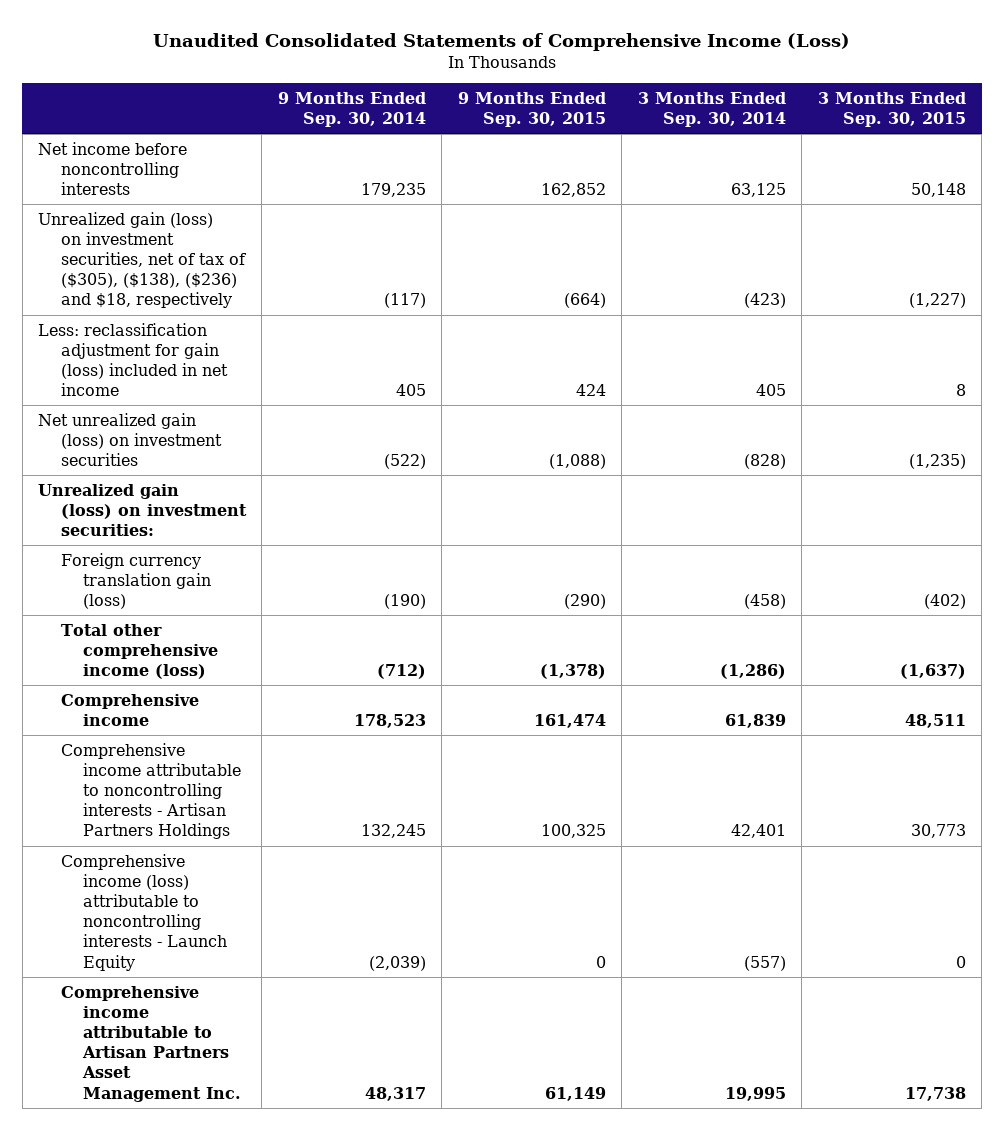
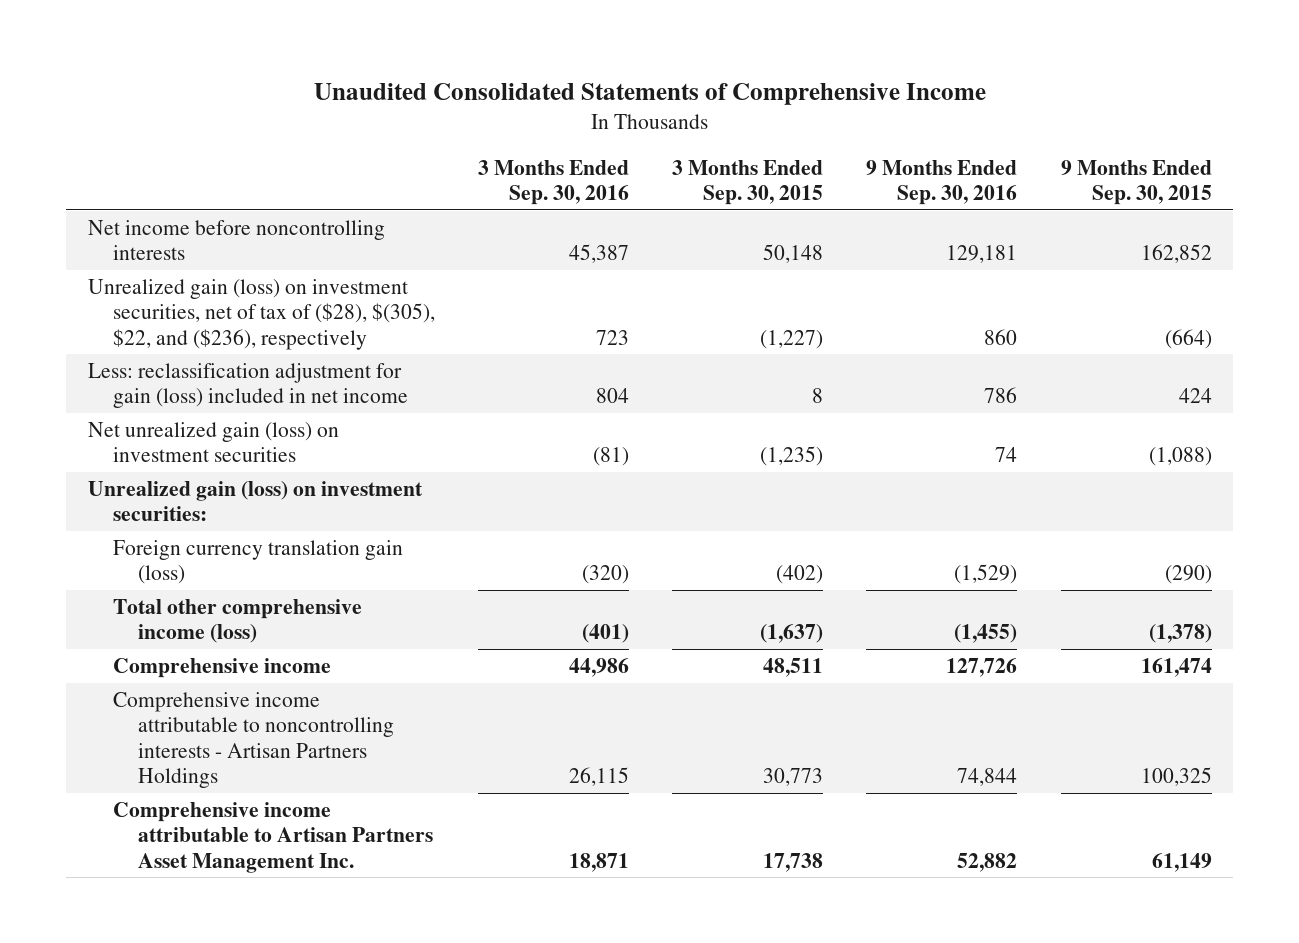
[153,32,851,51] Unaudited Consolidated Statements of Comprehensive Income (Loss) -> [313,82,986,105] Unaudited Consolidated Statements of Comprehensive Income
[277,91,426,128] 9 Months Ended Sep. 30, 2014 -> none
[637,91,786,128] 3 Months Ended Sep. 30, 2014 -> none
none -> [478,159,630,206] 3 Months Ended Sep. 30, 2016
none -> [866,159,1018,206] 9 Months Ended Sep. 30, 2016
[38,211,246,309] Unrealized gain (loss) on investment securities, net of tax of ($305), ($138), ($236) and $18, respectively -> [87,278,435,350] Unrealized gain (loss) on investment securities, net of tax of ($28), $(305), $22, and ($236), respectively
[60,853,227,971] Comprehensive income (loss) attributable to noncontrolling interests - Launch Equity -> none

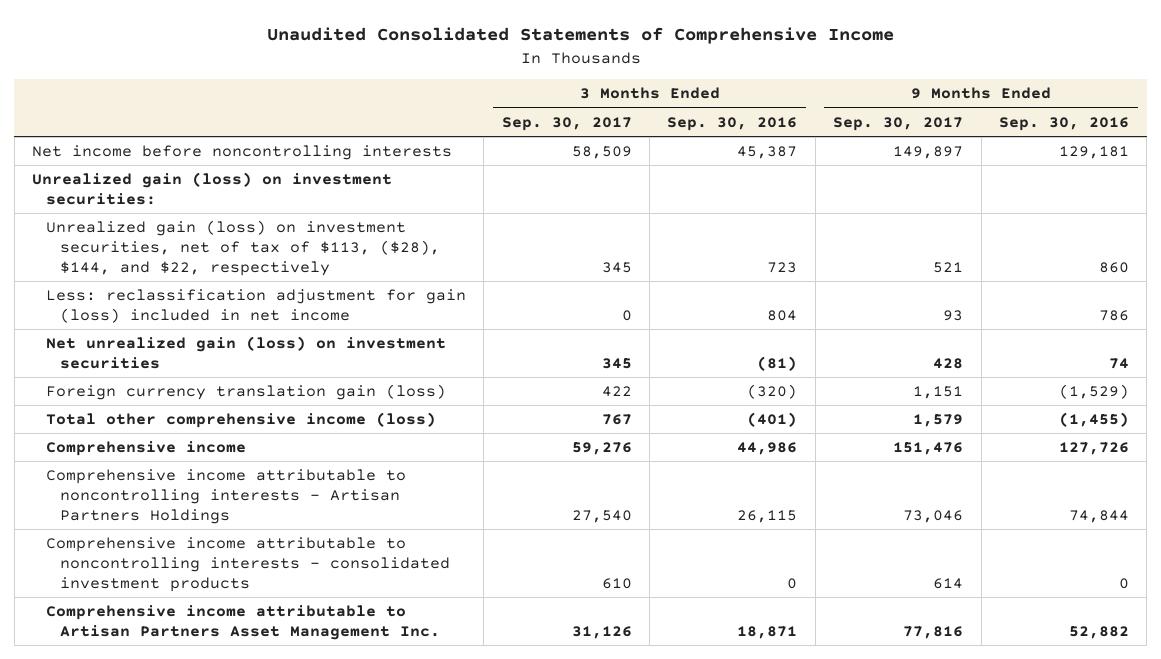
[672,159,824,206] 3 Months Ended Sep. 30, 2015 -> none
[1060,159,1212,206] 9 Months Ended Sep. 30, 2015 -> none
none -> [501,116,632,131] Sep. 30, 2017
none -> [833,116,964,131] Sep. 30, 2017
[87,480,423,522] Unrealized gain (loss) on investment securities: -> [32,172,393,206] Unrealized gain (loss) on investment securities:
[87,278,435,350] Unrealized gain (loss) on investment securities, net of tax of ($28), $(305), $22, and ($236), respectively -> [46,220,440,277] Unrealized gain (loss) on investment securities, net of tax of $113, ($28), $144, and $22, respectively
none -> [46,537,450,593] Comprehensive income attributable to noncontrolling interests - consolidated investment products

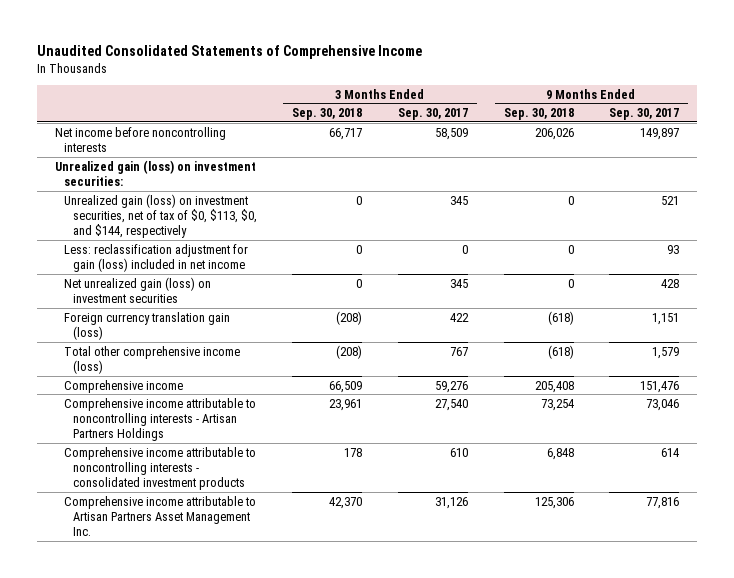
[667,116,798,131] Sep. 30, 2016 -> none
[998,116,1129,131] Sep. 30, 2016 -> none
none -> [292,108,363,121] Sep. 30, 2018
none -> [503,108,574,121] Sep. 30, 2018
[46,220,440,277] Unrealized gain (loss) on investment securities, net of tax of $113, ($28), $144, and $22, respectively -> [63,193,257,239] Unrealized gain (loss) on investment securities, net of tax of $0, $113, $0, and $144, respectively

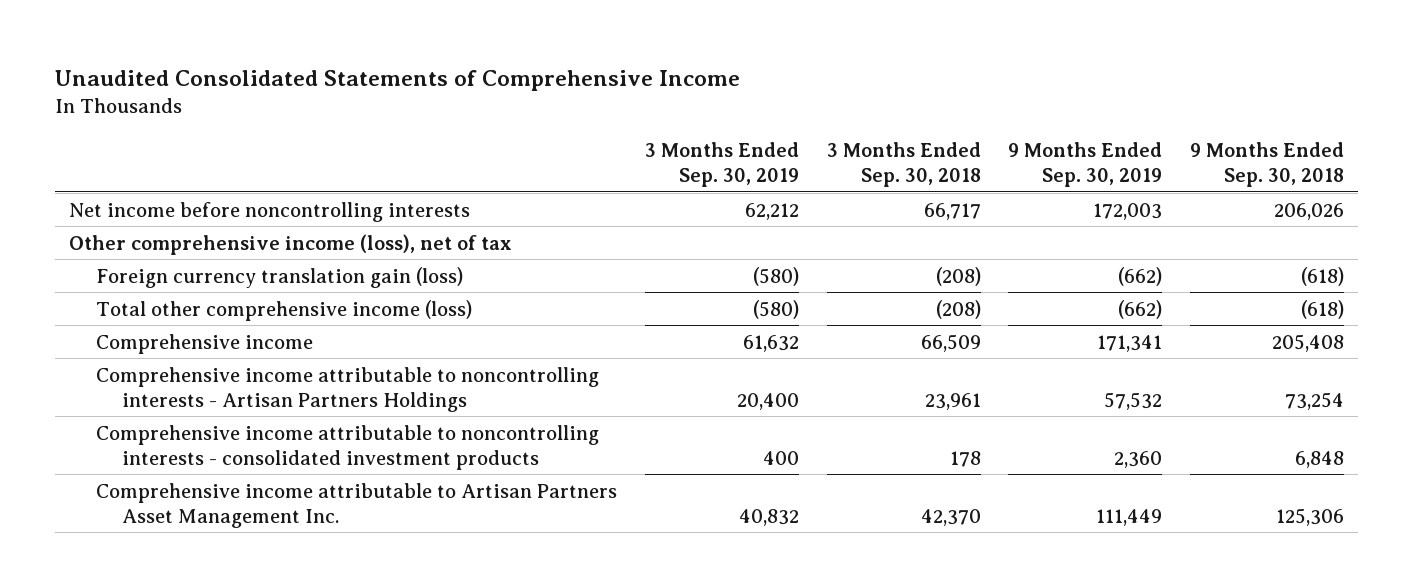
[397,108,468,121] Sep. 30, 2017 -> none
[609,108,680,121] Sep. 30, 2017 -> none
none -> [644,141,799,187] 3 Months Ended Sep. 30, 2019
none -> [1008,141,1163,187] 9 Months Ended Sep. 30, 2019
[55,159,257,186] Unrealized gain (loss) on investment securities: -> none
[63,193,257,239] Unrealized gain (loss) on investment securities, net of tax of $0, $113, $0, and $144, respectively -> none
[63,243,248,272] Less: reclassification adjustment for gain (loss) included in net income -> none
[63,276,211,303] Net unrealized gain (loss) on investment securities -> none
none -> [69,233,513,255] Other comprehensive income (loss), net of tax

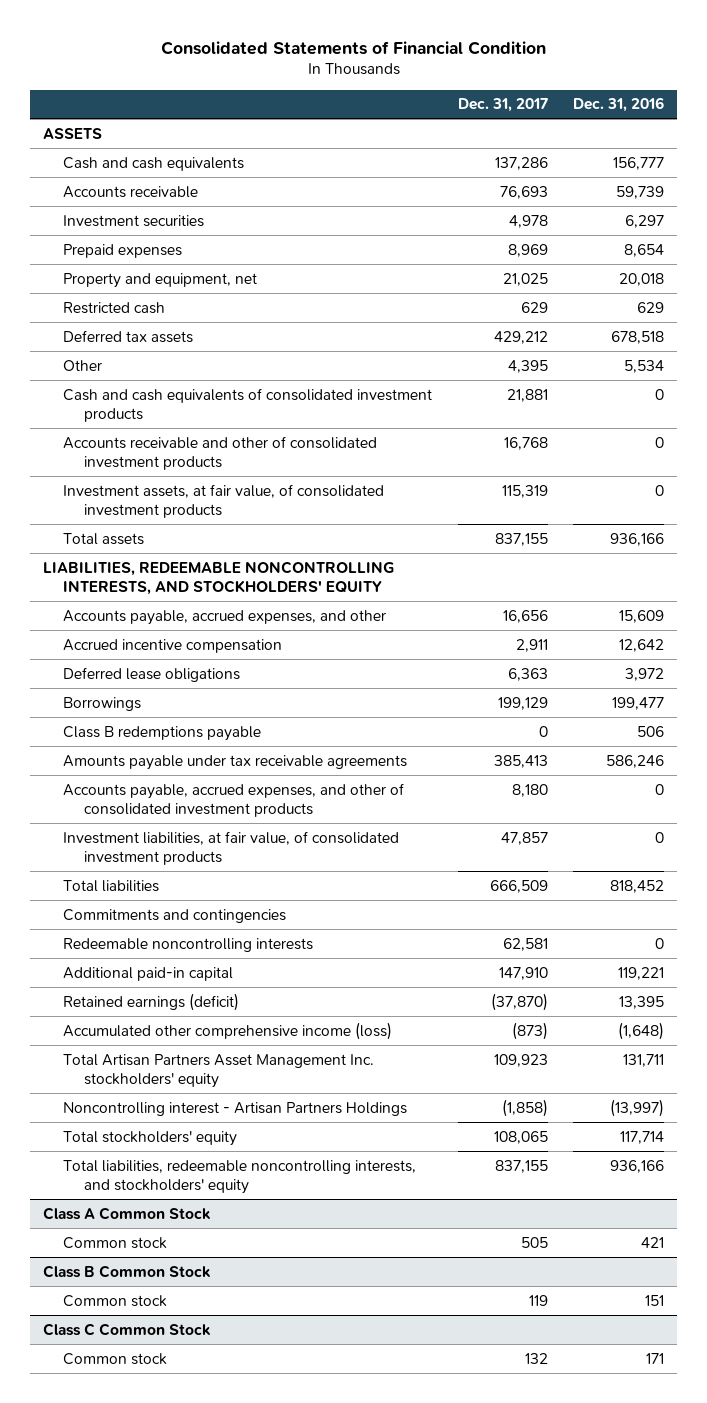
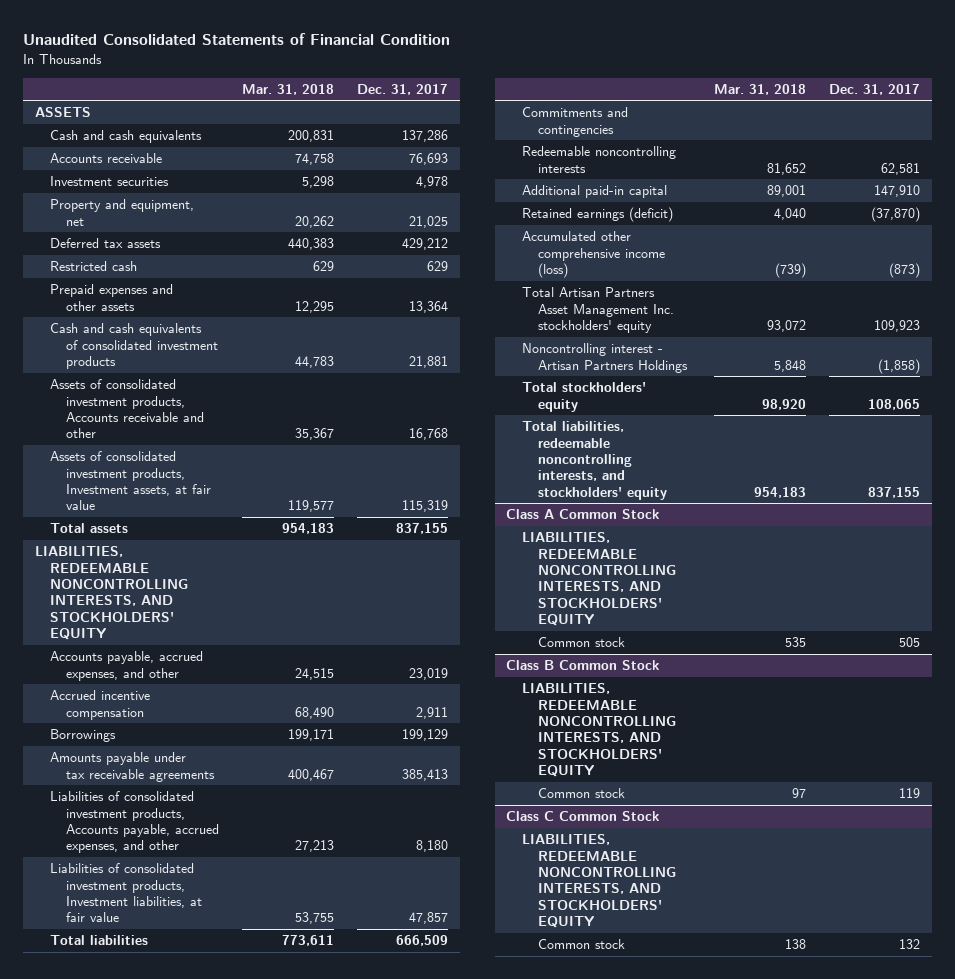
[160,40,546,55] Consolidated Statements of Financial Condition -> [23,32,451,45] Unaudited Consolidated Statements of Financial Condition
[573,97,665,113] Dec. 31, 2016 -> none
none -> [242,83,335,95] Mar. 31, 2018
[63,243,183,258] Prepaid expenses -> none
[63,359,103,371] Other -> none
[63,301,166,314] Restricted cash -> [50,261,138,272] Restricted cash
none -> [50,284,174,311] Prepaid expenses and other assets
[63,435,378,471] Accounts receivable and other of consolidated investment products -> [50,379,205,439] Assets of consolidated investment products, Accounts receivable and other
[63,483,385,519] Investment assets, at fair value, of consolidated investment products -> [50,451,212,511] Assets of consolidated investment products, Investment assets, at fair value
[502,609,548,623] 16,656 -> [409,667,449,680] 23,019
[63,666,241,682] Deferred lease obligations -> none
[63,725,262,741] Class B redemptions payable -> none
[63,782,405,818] Accounts payable, accrued expenses, and other of consolidated investment products -> [50,791,220,854] Liabilities of consolidated investment products, Accounts payable, accrued expenses, and other
[63,830,400,866] Investment liabilities, at fair value, of consolidated investment products -> [50,863,203,923] Liabilities of consolidated investment products, Investment liabilities, at fair value
none -> [522,532,676,626] LIABILITIES, REDEEMABLE NONCONTROLLING INTERESTS, AND STOCKHOLDERS' EQUITY
none -> [522,683,676,777] LIABILITIES, REDEEMABLE NONCONTROLLING INTERESTS, AND STOCKHOLDERS' EQUITY
none -> [522,834,676,928] LIABILITIES, REDEEMABLE NONCONTROLLING INTERESTS, AND STOCKHOLDERS' EQUITY

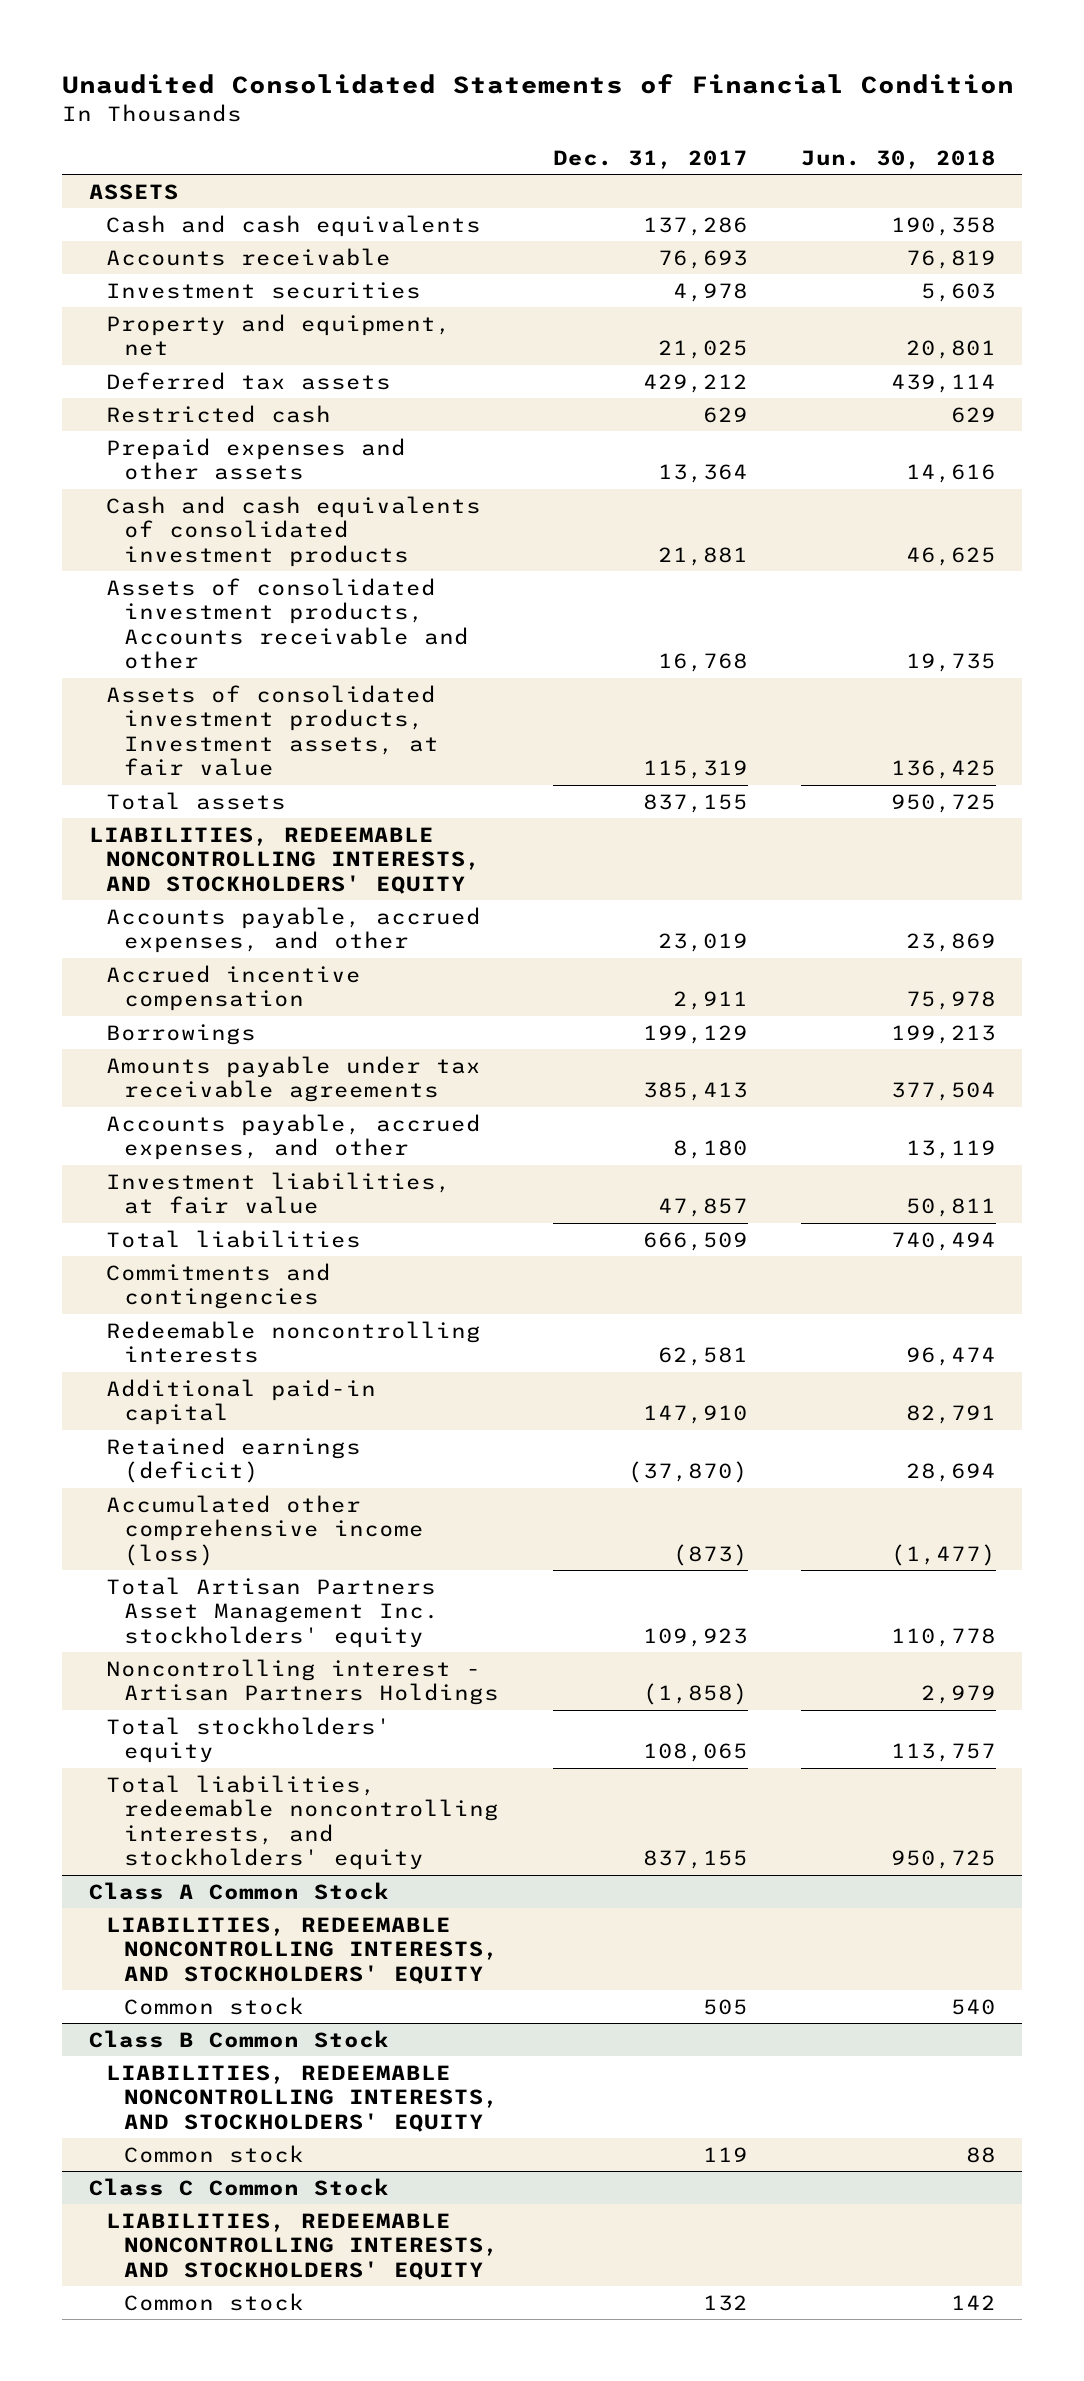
[242,83,335,95] Mar. 31, 2018 -> none
none -> [800,149,996,169] Jun. 30, 2018
[50,791,220,854] Liabilities of consolidated investment products, Accounts payable, accrued expenses, and other -> [106,1113,482,1161] Accounts payable, accrued expenses, and other
[50,863,203,923] Liabilities of consolidated investment products, Investment liabilities, at fair value -> [106,1171,452,1215] Investment liabilities, at fair value

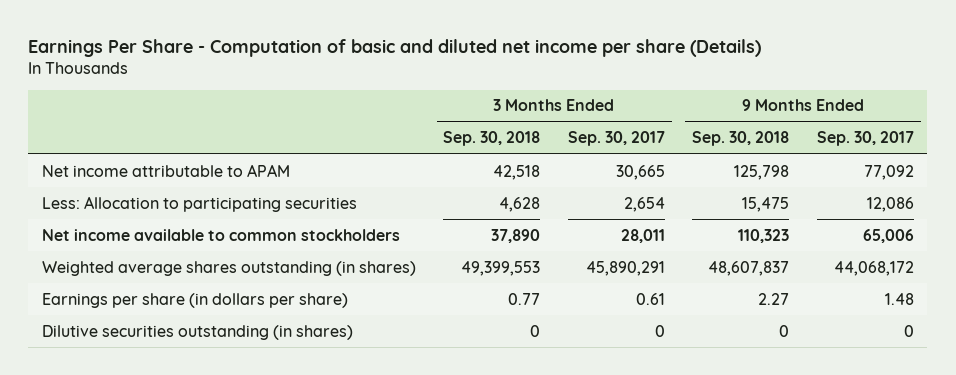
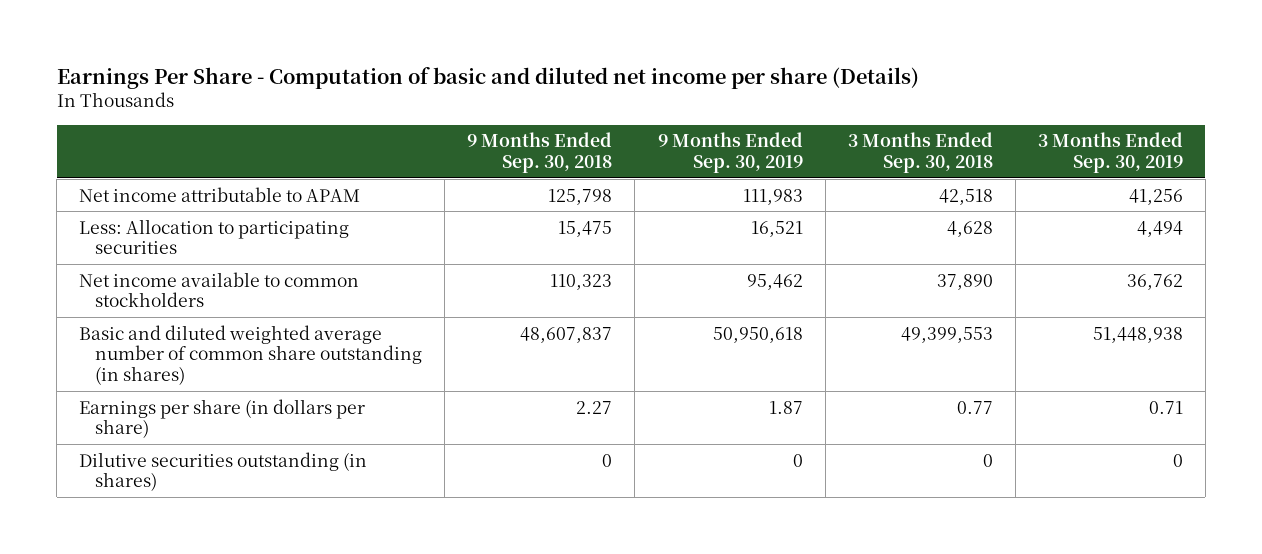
[567,131,665,147] Sep. 30, 2017 -> none
[816,131,914,147] Sep. 30, 2017 -> none
none -> [657,132,803,174] 9 Months Ended Sep. 30, 2019
none -> [1037,132,1183,174] 3 Months Ended Sep. 30, 2019
[41,260,416,276] Weighted average shares outstanding (in shares) -> [79,324,423,386] Basic and diluted weighted average number of common share outstanding (in shares)

